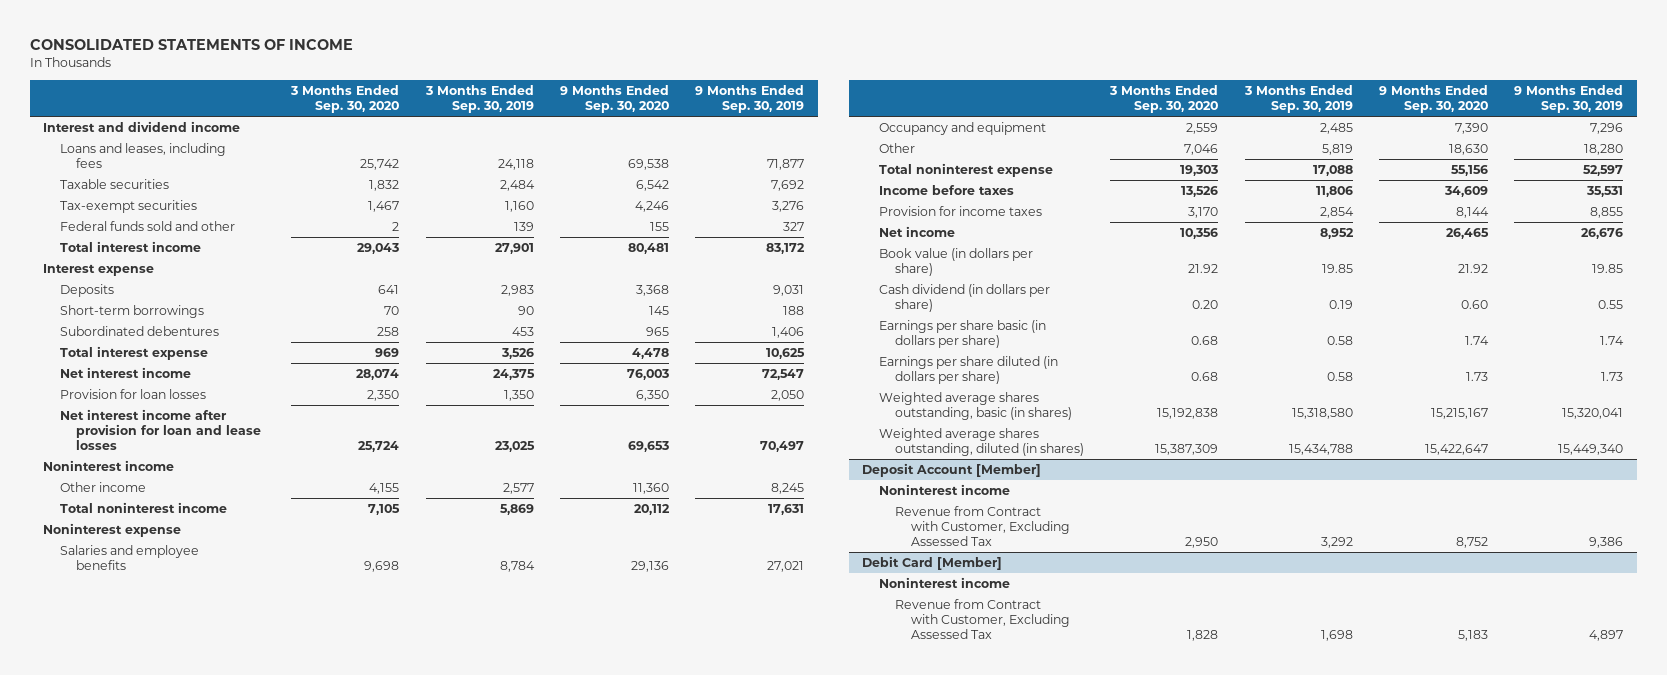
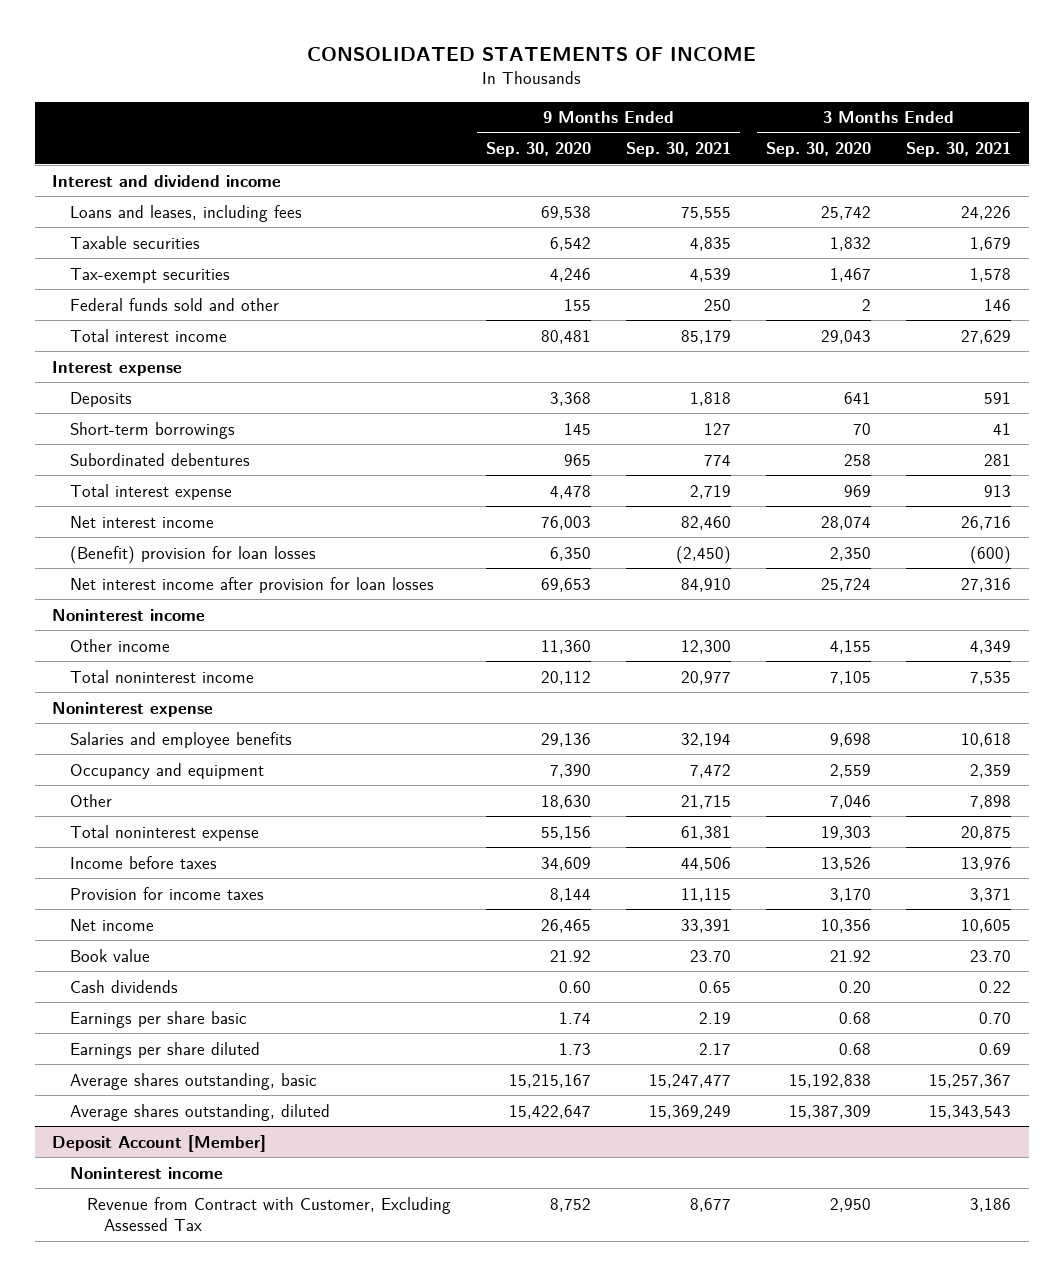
[424,85,534,113] 3 Months Ended Sep. 30, 2019 -> none
[695,85,805,113] 9 Months Ended Sep. 30, 2019 -> none
none -> [626,142,732,158] Sep. 30, 2021
none -> [906,142,1012,158] Sep. 30, 2021
[59,389,206,400] Provision for loan losses -> [69,545,316,564] (Benefit) provision for loan losses
[59,409,261,450] Net interest income after provision for loan and lease losses -> [69,576,434,593] Net interest income after provision for loan losses
[878,248,1033,276] Book value (in dollars per share) -> [69,948,150,962] Book value
[878,284,1050,312] Cash dividend (in dollars per share) -> [69,979,178,993] Cash dividends
[878,320,1046,348] Earnings per share basic (in dollars per share) -> [69,1010,247,1028] Earnings per share basic
[878,356,1058,384] Earnings per share diluted (in dollars per share) -> [69,1041,260,1059] Earnings per share diluted
[878,392,1072,420] Weighted average shares outstanding, basic (in shares) -> [69,1072,317,1090] Average shares outstanding, basic
[878,428,1084,456] Weighted average shares outstanding, diluted (in shares) -> [69,1103,330,1121] Average shares outstanding, diluted
[862,556,1003,571] Debit Card [Member] -> none
[878,577,1010,589] Noninterest income -> none
[894,599,1071,639] Revenue from Contract with Customer, Excluding Assessed Tax -> none

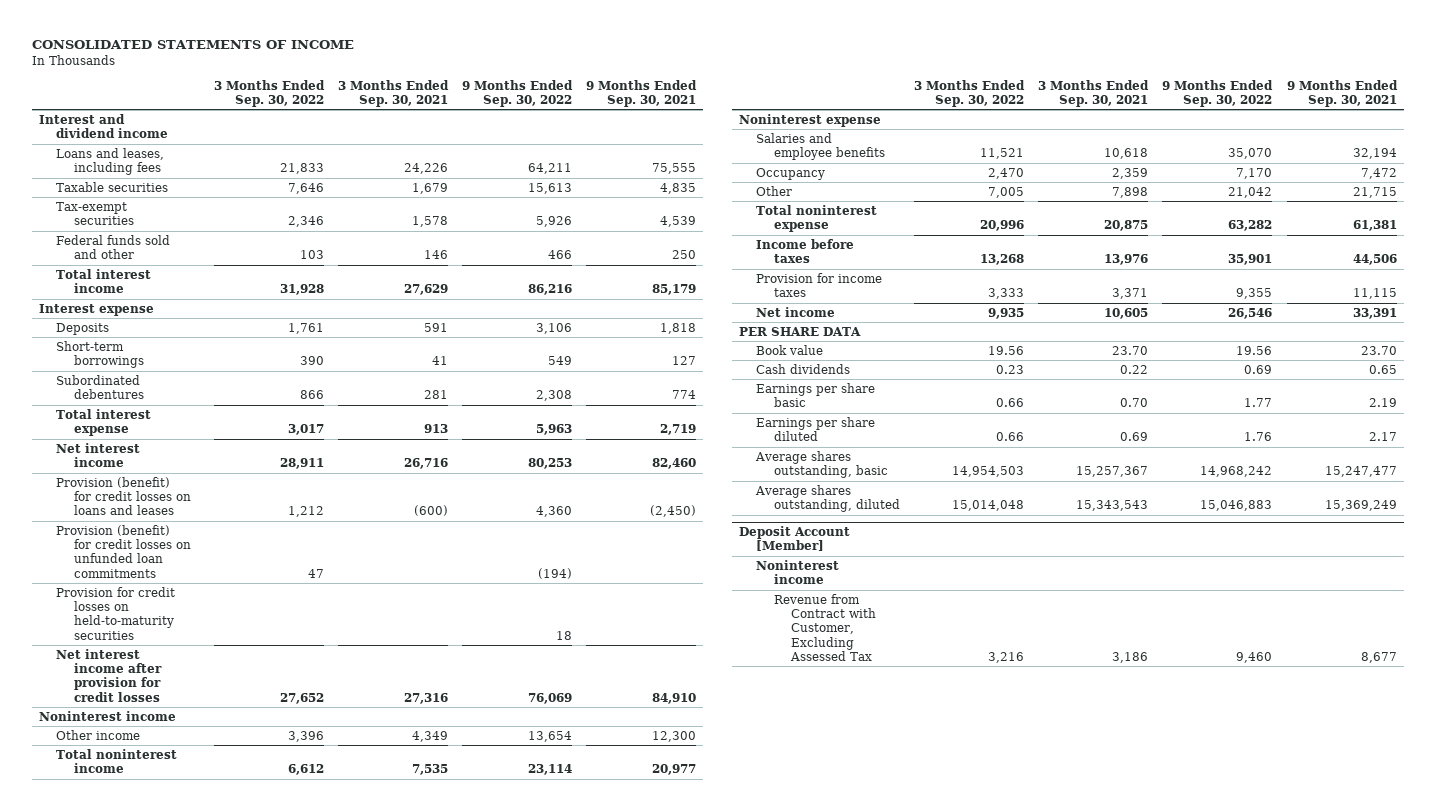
[485,142,591,158] Sep. 30, 2020 -> none
[766,142,872,158] Sep. 30, 2020 -> none
none -> [213,79,325,107] 3 Months Ended Sep. 30, 2022
none -> [462,79,574,107] 9 Months Ended Sep. 30, 2022
[69,545,316,564] (Benefit) provision for loan losses -> [56,476,191,516] Provision (benefit) for credit losses on loans and leases
none -> [56,524,191,578] Provision (benefit) for credit losses on unfunded loan commitments
none -> [56,586,176,640] Provision for credit losses on held-to-maturity securities
[69,576,434,593] Net interest income after provision for loan losses -> [56,648,162,702] Net interest income after provision for credit losses
[69,762,264,779] Occupancy and equipment -> [756,167,826,180] Occupancy
none -> [738,326,861,336] PER SHARE DATA

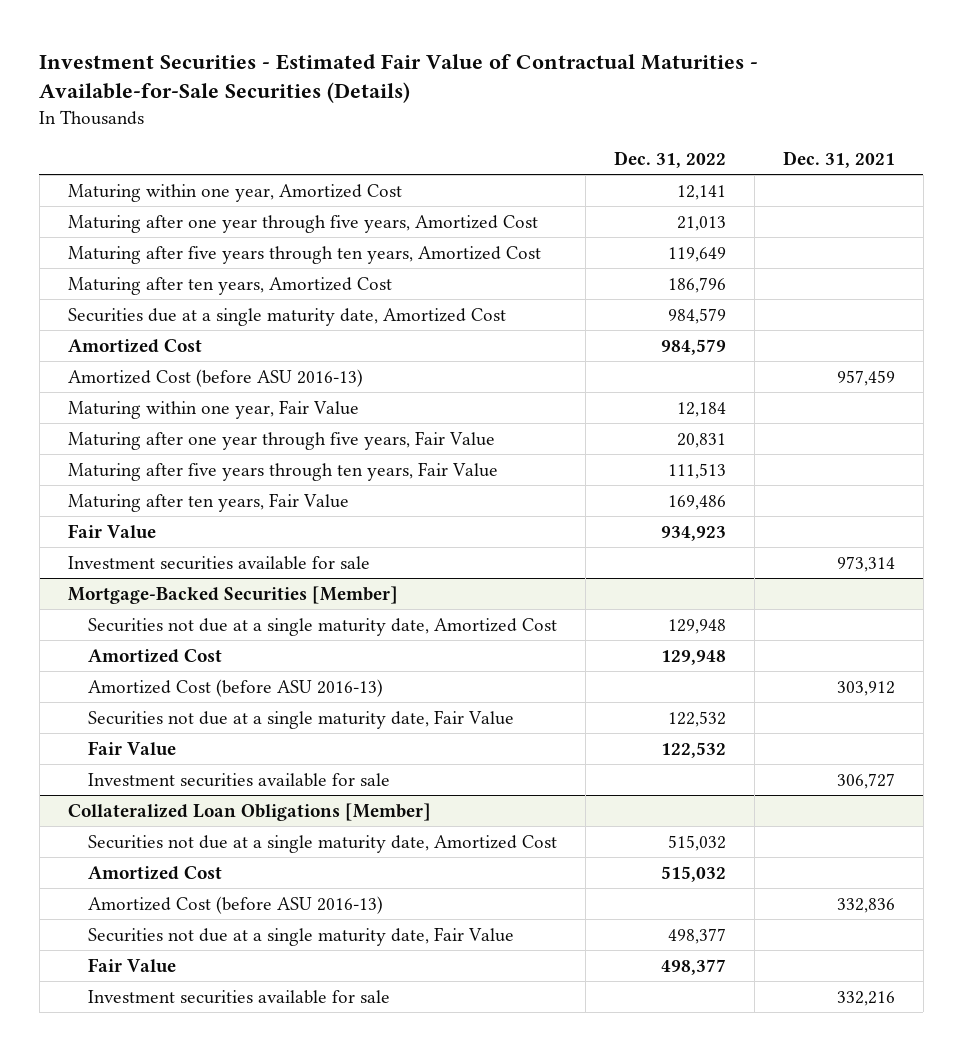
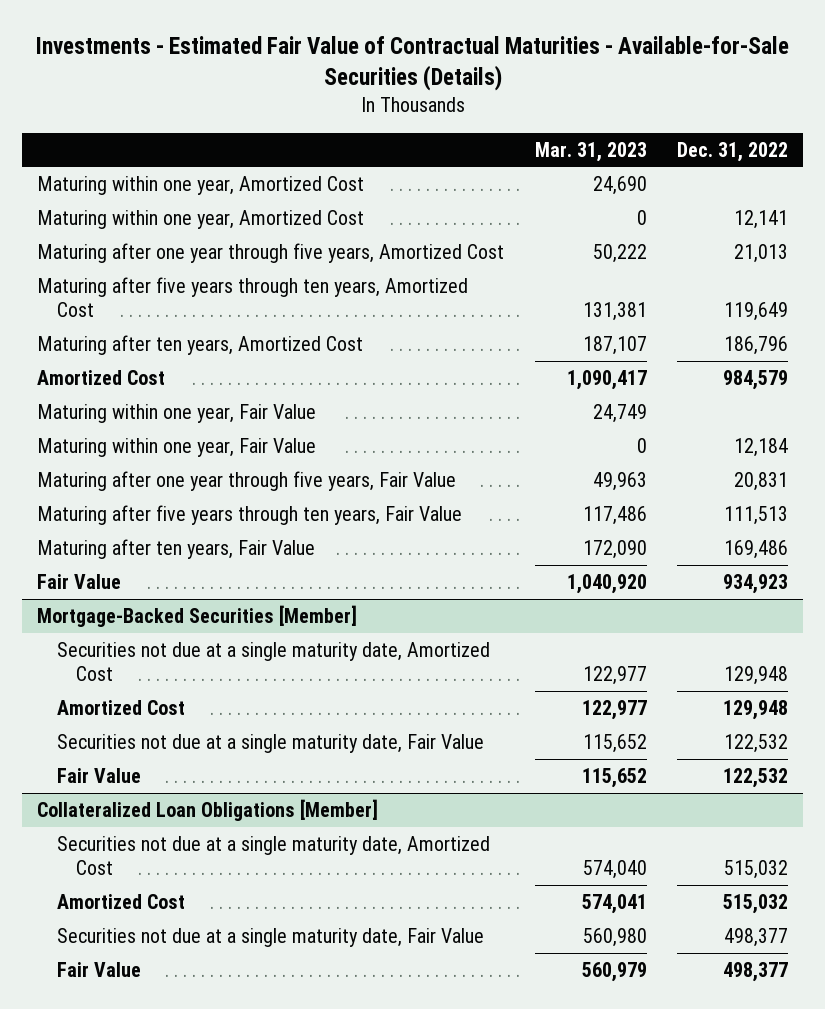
[39,53,759,104] Investment Securities - Estimated Fair Value of Contractual Maturities - Available-for-Sale Securities (Details) -> [35,35,789,92] Investments - Estimated Fair Value of Contractual Maturities - Available-for-Sale Securities (Details)
[782,151,895,169] Dec. 31, 2021 -> none
none -> [534,141,647,162] Mar. 31, 2023
none -> [37,176,365,196] Maturing within one year, Amortized Cost
[67,307,506,326] Securities due at a single maturity date, Amortized Cost -> none
[67,368,363,387] Amortized Cost (before ASU 2016-13) -> none
none -> [37,404,317,424] Maturing within one year, Fair Value
[67,555,370,570] Investment securities available for sale -> none
[87,678,383,697] Amortized Cost (before ASU 2016-13) -> none
[87,772,390,787] Investment securities available for sale -> none
[87,895,383,914] Amortized Cost (before ASU 2016-13) -> none
[87,989,390,1004] Investment securities available for sale -> none

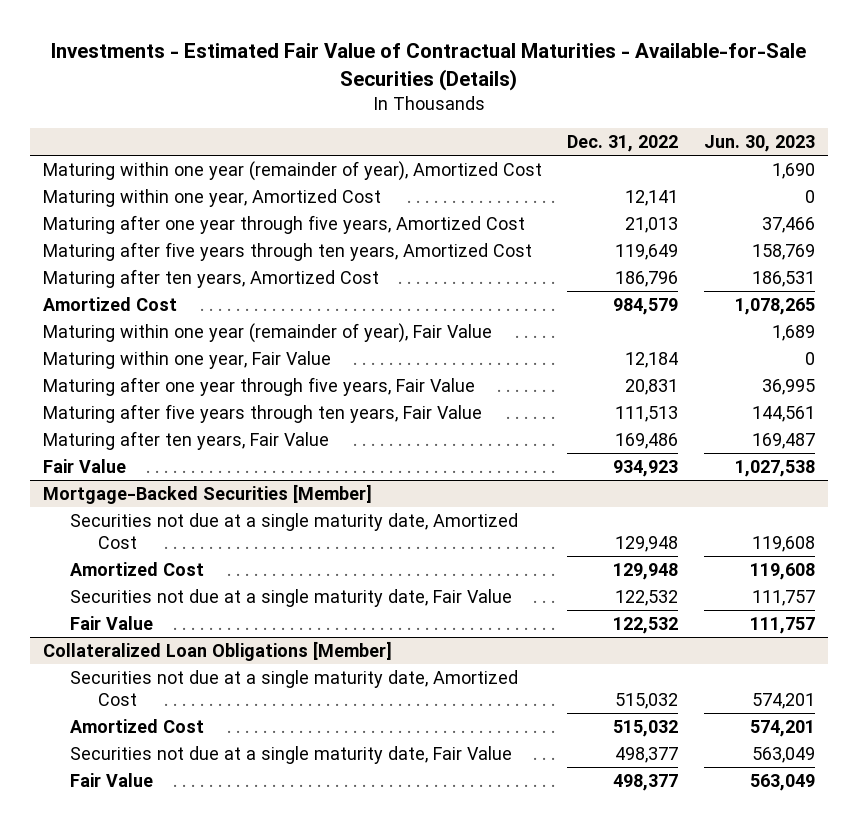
[534,141,647,162] Mar. 31, 2023 -> none
none -> [704,134,816,152] Jun. 30, 2023
[37,176,365,196] Maturing within one year, Amortized Cost -> [42,161,542,182] Maturing within one year (remainder of year), Amortized Cost
[37,404,317,424] Maturing within one year, Fair Value -> [42,323,492,344] Maturing within one year (remainder of year), Fair Value

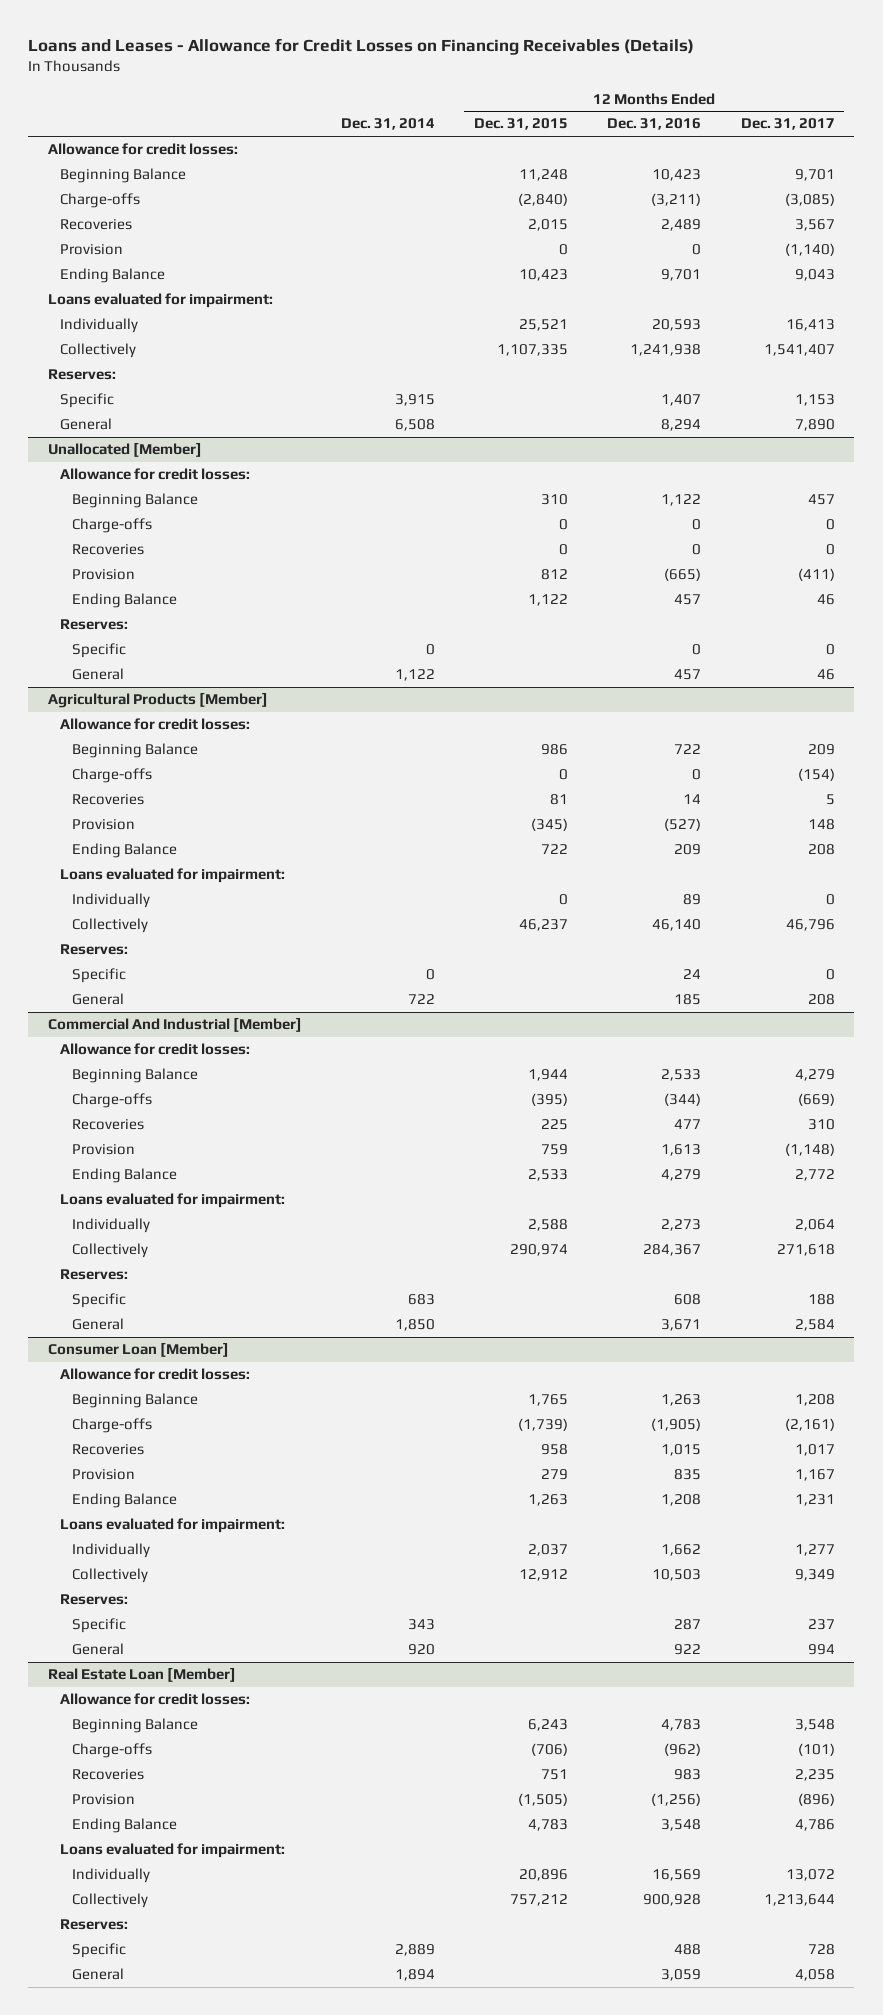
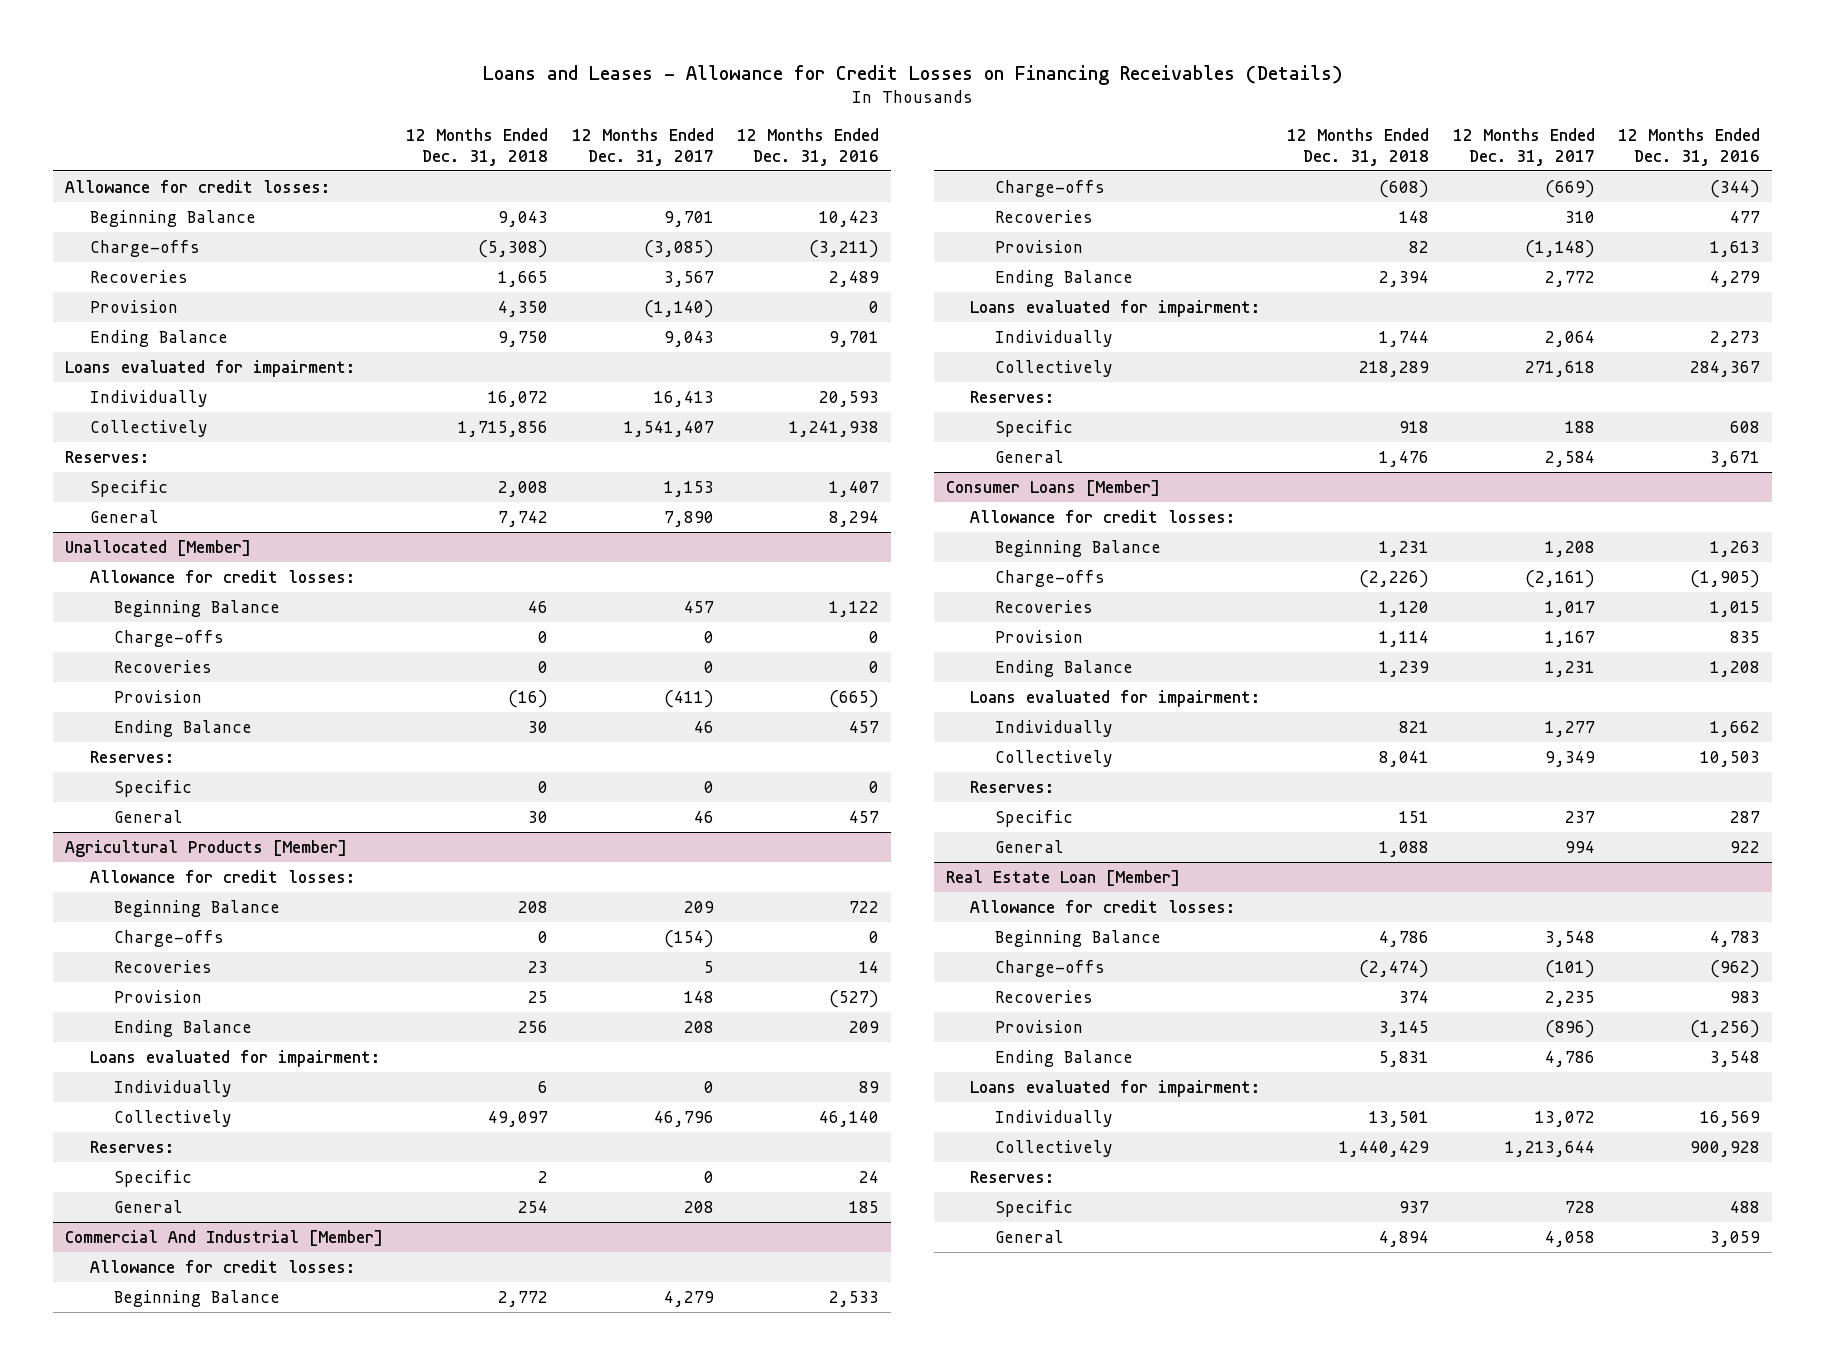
[341,118,436,131] Dec. 31, 2014 -> none
[474,118,569,131] Dec. 31, 2015 -> none
none -> [406,127,549,166] 12 Months Ended Dec. 31, 2018
[47,1342,229,1358] Consumer Loan [Member] -> [945,479,1160,496] Consumer Loans [Member]

